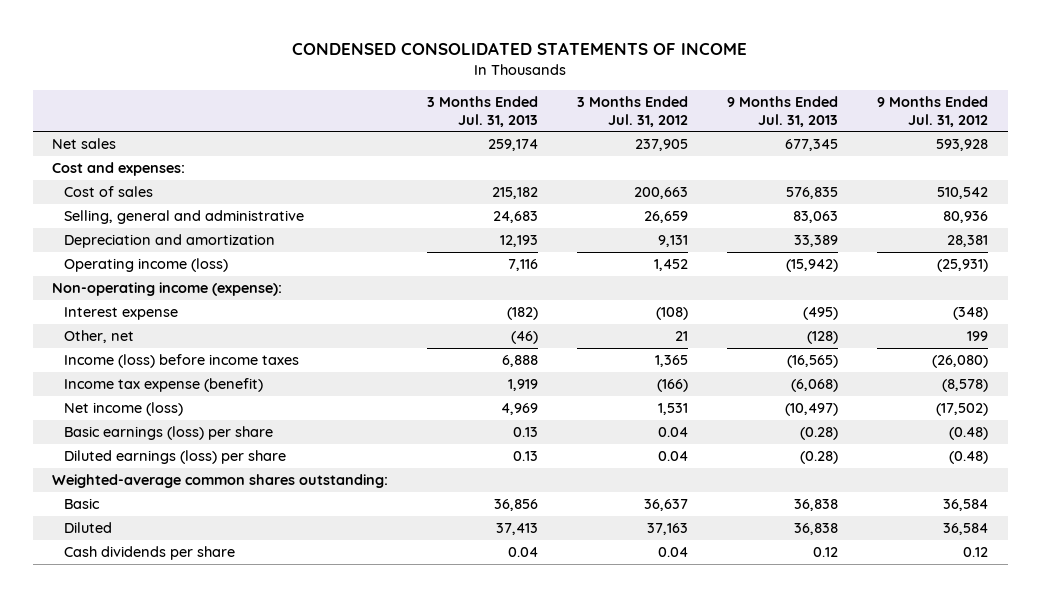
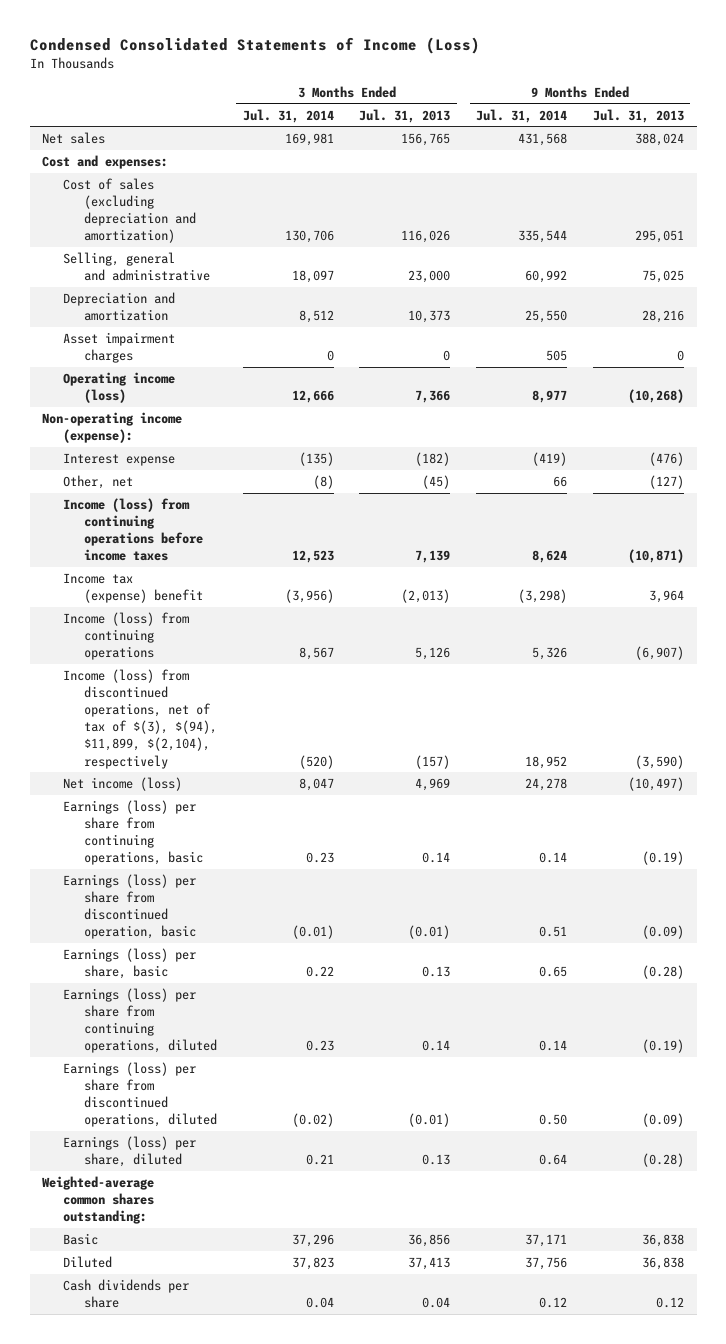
[292,42,748,56] CONDENSED CONSOLIDATED STATEMENTS OF INCOME -> [29,37,480,55] Condensed Consolidated Statements of Income (Loss)
[577,95,689,127] 3 Months Ended Jul. 31, 2012 -> none
[877,95,989,127] 9 Months Ended Jul. 31, 2012 -> none
none -> [242,108,334,123] Jul. 31, 2014
none -> [476,108,568,123] Jul. 31, 2014
[488,139,539,152] 259,174 -> [401,132,451,146] 156,765
[785,139,839,152] 677,345 -> [634,132,684,146] 388,024
[63,186,153,198] Cost of sales -> [63,177,197,244] Cost of sales (excluding depreciation and amortization)
[492,187,539,200] 215,182 -> [401,230,451,244] 116,026
[786,187,839,200] 576,835 -> [634,230,684,244] 295,051
[493,211,539,224] 24,683 -> [408,270,451,284] 23,000
[793,211,839,224] 83,063 -> [641,270,684,284] 75,025
[500,235,539,248] 12,193 -> [408,310,451,324] 10,373
[794,235,839,248] 33,389 -> [641,310,684,324] 28,216
none -> [63,331,176,364] Asset impairment charges
[508,259,539,272] 7,116 -> [415,390,451,404] 7,366
[786,259,839,273] (15,942) -> [627,389,684,404] (10,268)
[803,307,839,321] (495) -> [648,451,684,466] (476)
[511,331,539,345] (46) -> [422,474,451,489] (45)
[807,331,839,345] (128) -> [648,474,684,489] (127)
[63,354,299,369] Income (loss) before income taxes -> [63,497,204,562] Income (loss) from continuing operations before income taxes
[502,355,539,368] 6,888 -> [415,550,451,564] 7,139
[787,355,839,369] (16,565) -> [627,549,684,564] (10,871)
[63,378,263,393] Income tax expense (benefit) -> [63,572,204,604] Income tax (expense) benefit
[508,379,539,392] 1,919 -> [401,589,451,604] (2,013)
[791,379,839,393] (6,068) -> [648,590,684,604] 3,964
none -> [63,611,190,661] Income (loss) from continuing operations
none -> [63,668,218,769] Income (loss) from discontinued operations, net of tax of $(3), $(94), $11,899, $(2,104), respectively
none -> [63,799,204,866] Earnings (loss) per share from continuing operations, basic
none -> [63,873,197,940] Earnings (loss) per share from discontinued operation, basic
[63,426,273,441] Basic earnings (loss) per share -> [63,947,197,980] Earnings (loss) per share, basic
none -> [63,987,218,1054] Earnings (loss) per share from continuing operations, diluted
none -> [63,1061,218,1128] Earnings (loss) per share from discontinued operations, diluted
[63,450,286,465] Diluted earnings (loss) per share -> [63,1135,197,1168] Earnings (loss) per share, diluted

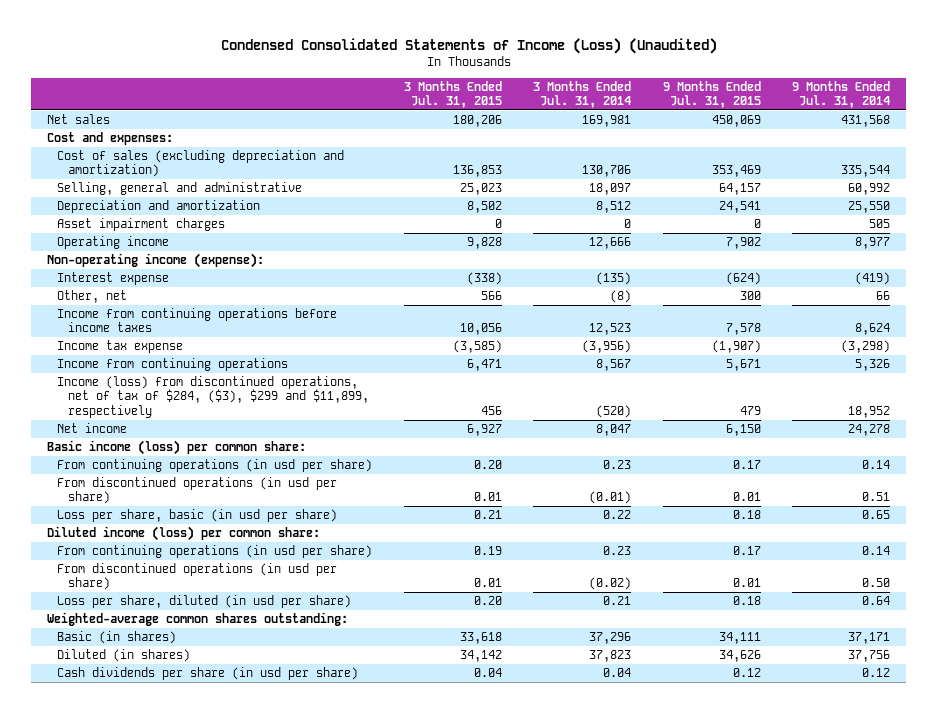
[29,37,480,55] Condensed Consolidated Statements of Income (Loss) -> [220,37,717,54] Condensed Consolidated Statements of Income (Loss) (Unaudited)
[359,108,451,123] Jul. 31, 2013 -> none
[592,108,684,123] Jul. 31, 2013 -> none
none -> [403,80,502,109] 3 Months Ended Jul. 31, 2015
none -> [662,80,761,109] 9 Months Ended Jul. 31, 2015
[63,371,176,404] Operating income (loss) -> [57,235,170,249] Operating income
[63,497,204,562] Income (loss) from continuing operations before income taxes -> [57,307,338,333] Income from continuing operations before income taxes
[63,572,204,604] Income tax (expense) benefit -> [57,339,184,353] Income tax expense
[63,611,190,661] Income (loss) from continuing operations -> [57,357,289,371] Income from continuing operations
[63,668,218,769] Income (loss) from discontinued operations, net of tax of $(3), $(94), $11,899, $(2,104), respectively -> [57,375,369,419] Income (loss) from discontinued operations, net of tax of $284, ($3), $299 and $11,899, respectively
[63,776,183,791] Net income (loss) -> [57,422,128,433] Net income
none -> [46,439,306,455] Basic income (loss) per common share:
[63,799,204,866] Earnings (loss) per share from continuing operations, basic -> [57,458,373,472] From continuing operations (in usd per share)
[63,873,197,940] Earnings (loss) per share from discontinued operation, basic -> [57,476,338,505] From discontinued operations (in usd per share)
[63,947,197,980] Earnings (loss) per share, basic -> [57,508,338,522] Loss per share, basic (in usd per share)
none -> [46,525,320,541] Diluted income (loss) per common share:
[63,987,218,1054] Earnings (loss) per share from continuing operations, diluted -> [57,544,373,558] From continuing operations (in usd per share)
[63,1061,218,1128] Earnings (loss) per share from discontinued operations, diluted -> [57,562,338,591] From discontinued operations (in usd per share)
[63,1135,197,1168] Earnings (loss) per share, diluted -> [57,594,352,608] Loss per share, diluted (in usd per share)
[63,1232,99,1245] Basic -> [57,630,177,644] Basic (in shares)
[63,1255,113,1268] Diluted -> [57,648,191,662] Diluted (in shares)
[63,1278,190,1309] Cash dividends per share -> [57,666,359,680] Cash dividends per share (in usd per share)

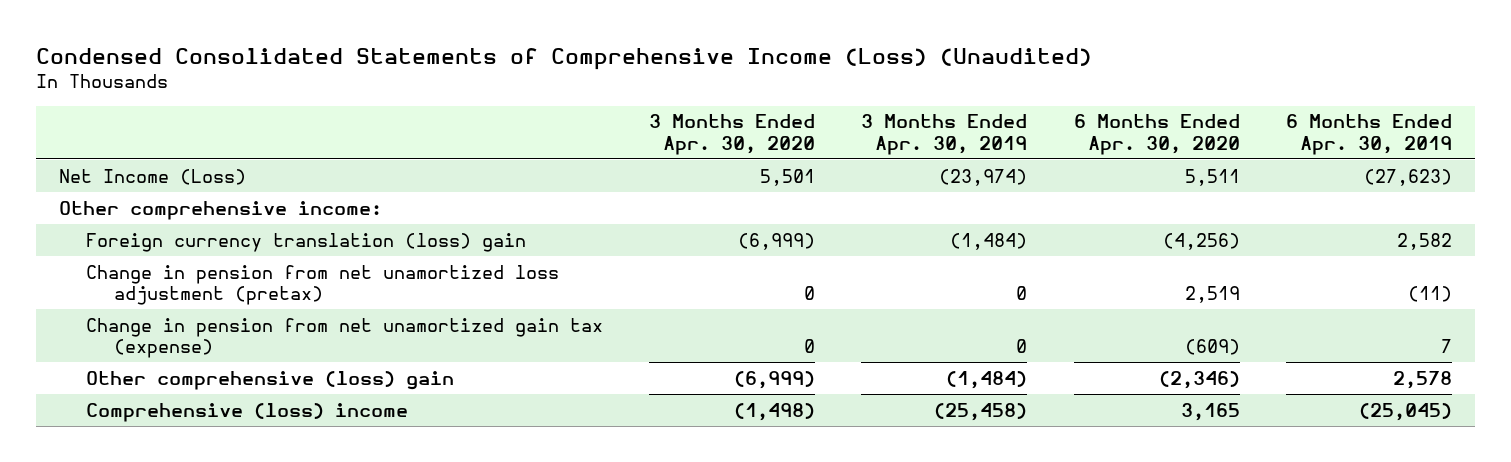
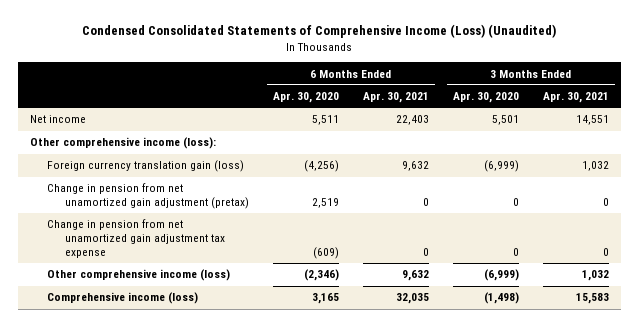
[861,114,1028,155] 3 Months Ended Apr. 30, 2019 -> none
[1285,114,1452,155] 6 Months Ended Apr. 30, 2019 -> none
none -> [362,92,429,104] Apr. 30, 2021
none -> [542,92,609,104] Apr. 30, 2021
[58,168,246,185] Net Income (Loss) -> [29,115,86,124] Net income
[58,200,382,220] Other comprehensive income: -> [29,137,216,150] Other comprehensive income (loss):
[86,232,527,252] Foreign currency translation (loss) gain -> [47,160,245,173] Foreign currency translation gain (loss)
[86,264,560,306] Change in pension from net unamortized loss adjustment (pretax) -> [47,183,249,210] Change in pension from net unamortized gain adjustment (pretax)
[86,317,604,359] Change in pension from net unamortized gain tax (expense) -> [47,219,225,259] Change in pension from net unamortized gain adjustment tax expense
[86,370,455,390] Other comprehensive (loss) gain -> [47,269,231,282] Other comprehensive income (loss)
[86,402,409,422] Comprehensive (loss) income -> [47,292,199,305] Comprehensive income (loss)

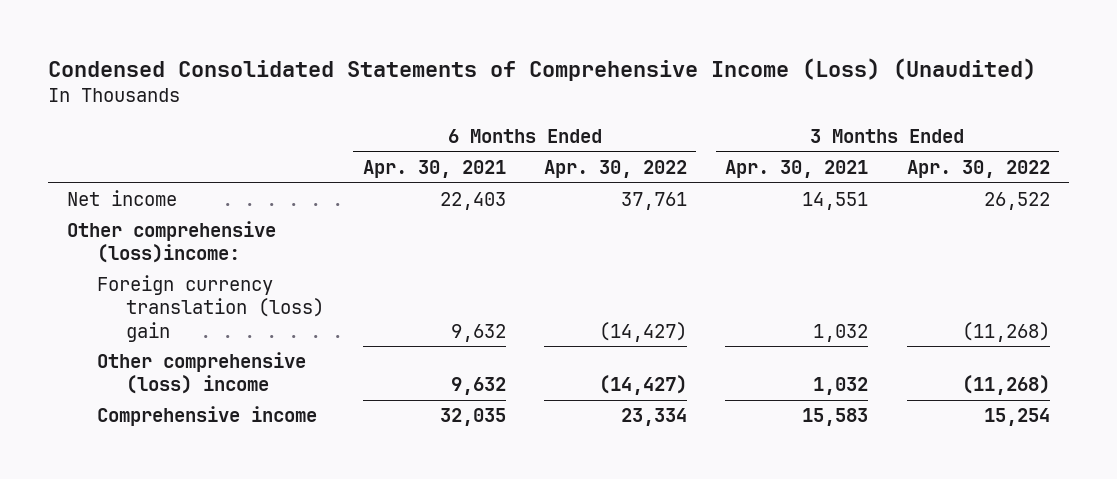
[272,92,339,104] Apr. 30, 2020 -> none
[452,92,519,104] Apr. 30, 2020 -> none
none -> [543,159,687,178] Apr. 30, 2022
none -> [906,159,1050,178] Apr. 30, 2022
[47,183,249,210] Change in pension from net unamortized gain adjustment (pretax) -> none
[47,219,225,259] Change in pension from net unamortized gain adjustment tax expense -> none
[29,137,216,150] Other comprehensive income (loss): -> [67,221,277,264] Other comprehensive (loss)income:
[47,160,245,173] Foreign currency translation gain (loss) -> [96,275,325,342] Foreign currency translation (loss) gain
[47,269,231,282] Other comprehensive income (loss) -> [96,352,306,395] Other comprehensive (loss) income
[47,292,199,305] Comprehensive income (loss) -> [96,406,317,427] Comprehensive income

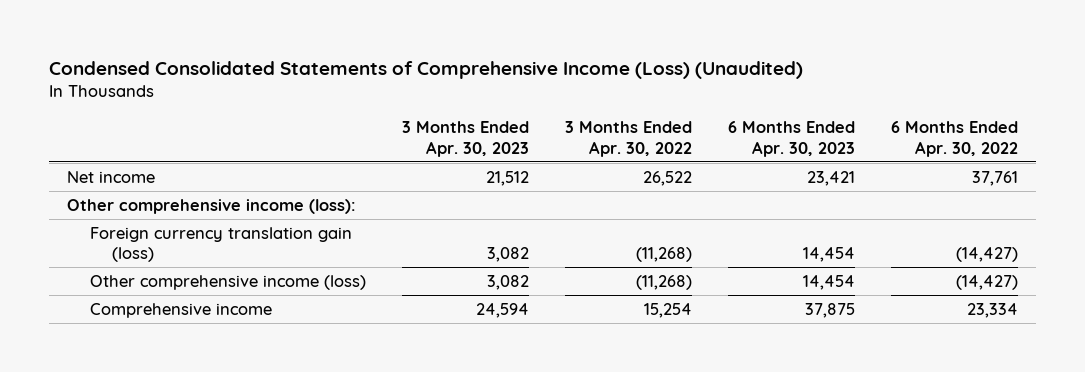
[362,159,506,178] Apr. 30, 2021 -> none
[725,159,869,178] Apr. 30, 2021 -> none
none -> [401,121,529,157] 3 Months Ended Apr. 30, 2023
none -> [727,121,855,157] 6 Months Ended Apr. 30, 2023
[67,221,277,264] Other comprehensive (loss)income: -> [67,198,357,214] Other comprehensive income (loss):
[96,275,325,342] Foreign currency translation (loss) gain -> [89,226,352,263] Foreign currency translation gain (loss)
[96,352,306,395] Other comprehensive (loss) income -> [89,274,366,290] Other comprehensive income (loss)

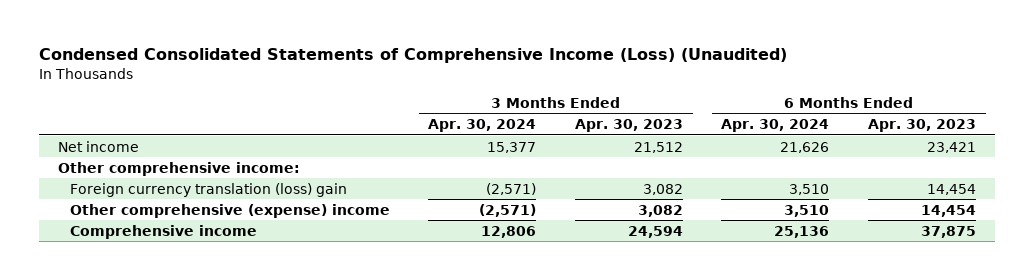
[564,121,692,157] 3 Months Ended Apr. 30, 2022 -> none
[890,121,1018,157] 6 Months Ended Apr. 30, 2022 -> none
none -> [428,119,537,133] Apr. 30, 2024
none -> [721,119,830,133] Apr. 30, 2024
[67,198,357,214] Other comprehensive income (loss): -> [57,161,300,176] Other comprehensive income:
[89,226,352,263] Foreign currency translation gain (loss) -> [69,182,347,197] Foreign currency translation (loss) gain
[89,274,366,290] Other comprehensive income (loss) -> [69,203,390,218] Other comprehensive (expense) income

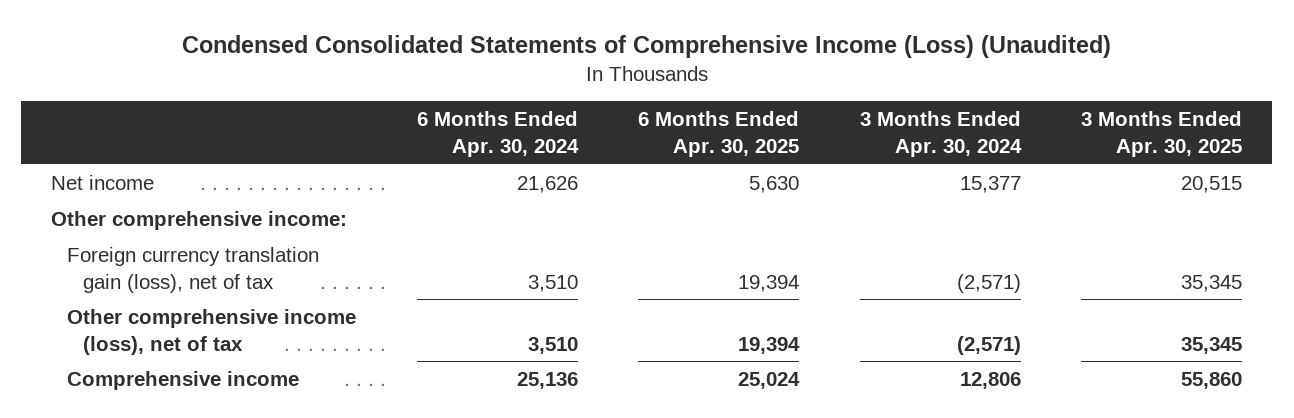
[574,119,683,133] Apr. 30, 2023 -> none
[867,119,976,133] Apr. 30, 2023 -> none
none -> [638,111,800,157] 6 Months Ended Apr. 30, 2025
none -> [1081,111,1243,157] 3 Months Ended Apr. 30, 2025
[69,182,347,197] Foreign currency translation (loss) gain -> [67,246,320,293] Foreign currency translation gain (loss), net of tax
[69,203,390,218] Other comprehensive (expense) income -> [67,308,357,355] Other comprehensive income (loss), net of tax

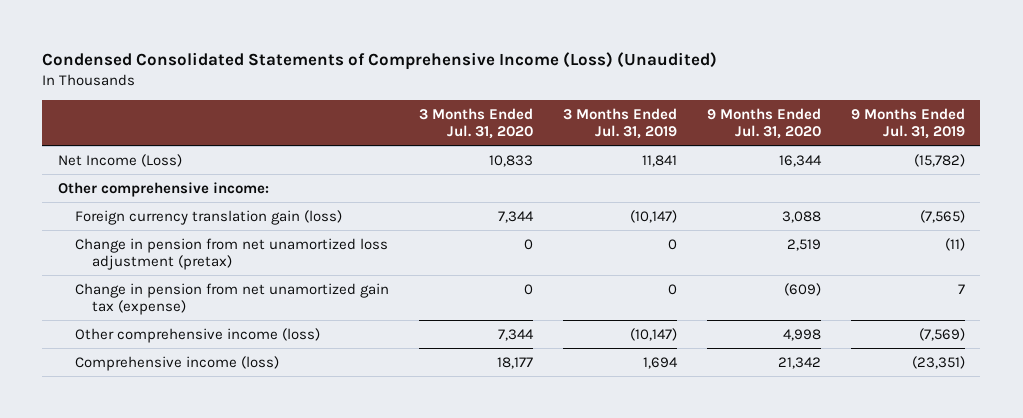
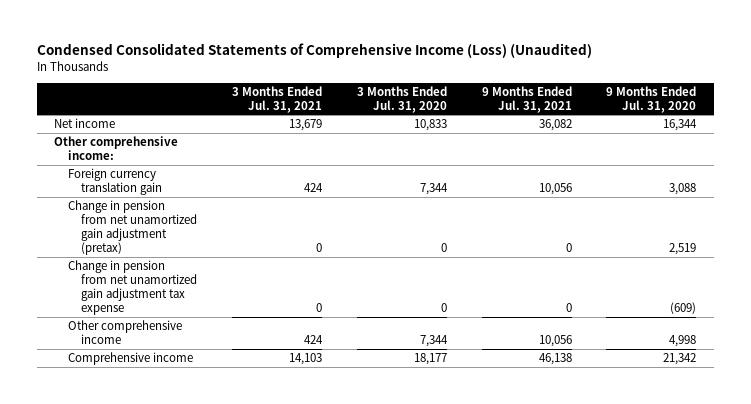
[562,107,677,139] 3 Months Ended Jul. 31, 2019 -> none
[851,107,966,139] 9 Months Ended Jul. 31, 2019 -> none
none -> [232,85,323,113] 3 Months Ended Jul. 31, 2021
none -> [481,85,572,113] 9 Months Ended Jul. 31, 2021
[57,153,182,167] Net Income (Loss) -> [54,118,116,129] Net income
[74,209,342,225] Foreign currency translation gain (loss) -> [67,168,163,196] Foreign currency translation gain
[74,237,388,270] Change in pension from net unamortized loss adjustment (pretax) -> [67,200,198,256] Change in pension from net unamortized gain adjustment (pretax)
[74,282,389,315] Change in pension from net unamortized gain tax (expense) -> [67,260,198,316] Change in pension from net unamortized gain adjustment tax expense
[74,327,320,343] Other comprehensive income (loss) -> [67,320,182,345] Other comprehensive income
[74,355,279,371] Comprehensive income (loss) -> [67,352,193,366] Comprehensive income

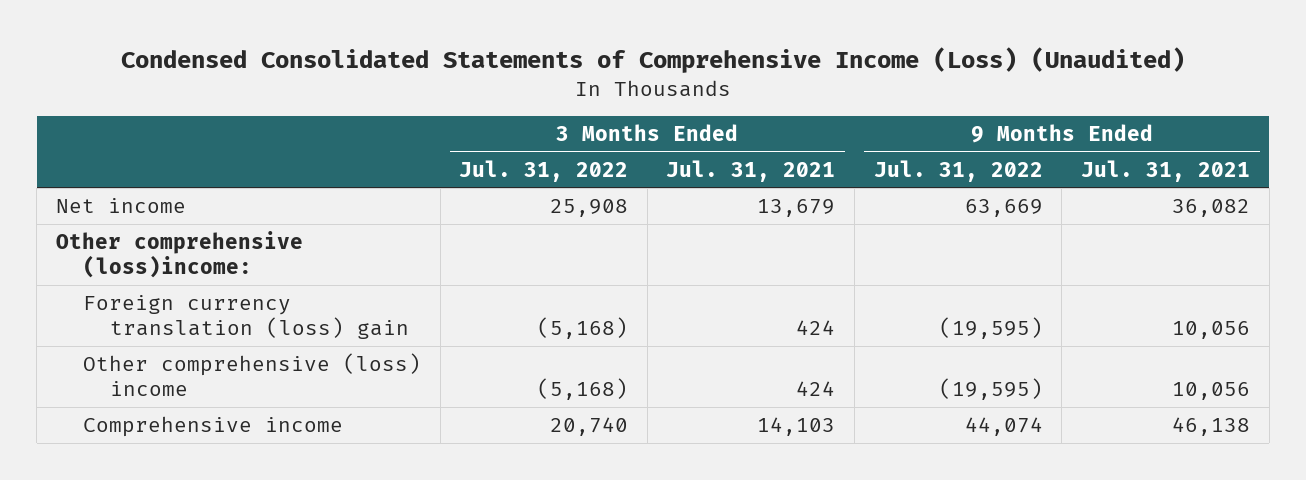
[356,85,447,113] 3 Months Ended Jul. 31, 2020 -> none
[606,85,697,113] 9 Months Ended Jul. 31, 2020 -> none
none -> [459,159,629,182] Jul. 31, 2022
none -> [873,159,1043,182] Jul. 31, 2022
[67,200,198,256] Change in pension from net unamortized gain adjustment (pretax) -> none
[67,260,198,316] Change in pension from net unamortized gain adjustment tax expense -> none
[54,136,179,161] Other comprehensive income: -> [55,230,303,279] Other comprehensive (loss)income:
[67,168,163,196] Foreign currency translation gain -> [83,294,410,340] Foreign currency translation (loss) gain
[67,320,182,345] Other comprehensive income -> [83,352,422,397] Other comprehensive (loss) income

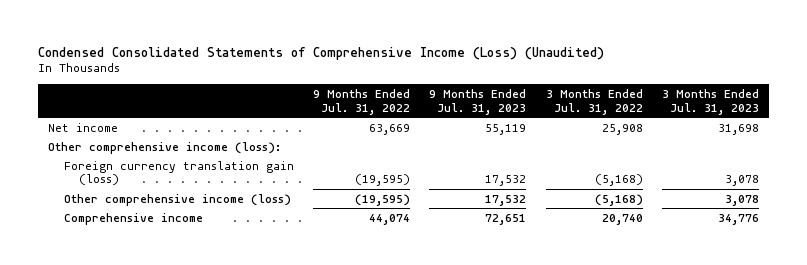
[666,159,836,182] Jul. 31, 2021 -> none
[1080,159,1250,182] Jul. 31, 2021 -> none
none -> [429,88,527,115] 9 Months Ended Jul. 31, 2023
none -> [662,88,760,115] 3 Months Ended Jul. 31, 2023
[55,230,303,279] Other comprehensive (loss)income: -> [47,141,281,154] Other comprehensive income (loss):
[83,294,410,340] Foreign currency translation (loss) gain -> [63,160,294,186] Foreign currency translation gain (loss)
[83,352,422,397] Other comprehensive (loss) income -> [63,193,291,206] Other comprehensive income (loss)

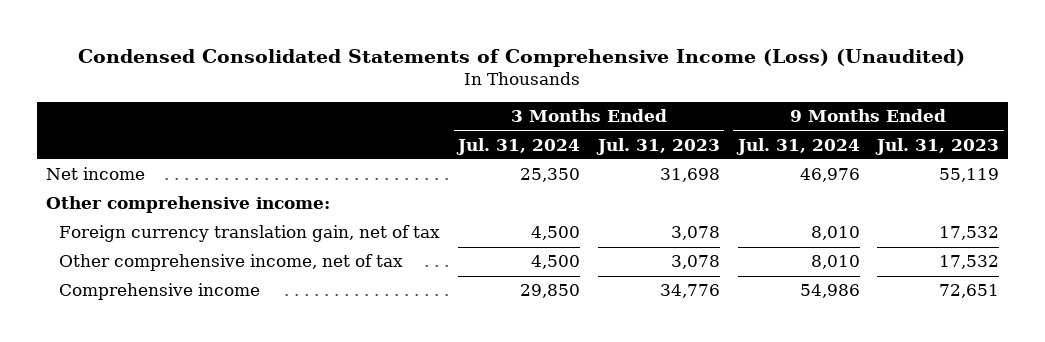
[312,88,410,115] 9 Months Ended Jul. 31, 2022 -> none
[545,88,643,115] 3 Months Ended Jul. 31, 2022 -> none
none -> [456,137,581,155] Jul. 31, 2024
none -> [735,137,860,155] Jul. 31, 2024
[47,141,281,154] Other comprehensive income (loss): -> [45,196,330,214] Other comprehensive income:
[63,160,294,186] Foreign currency translation gain (loss) -> [59,225,441,243] Foreign currency translation gain, net of tax
[63,193,291,206] Other comprehensive income (loss) -> [59,254,404,272] Other comprehensive income, net of tax

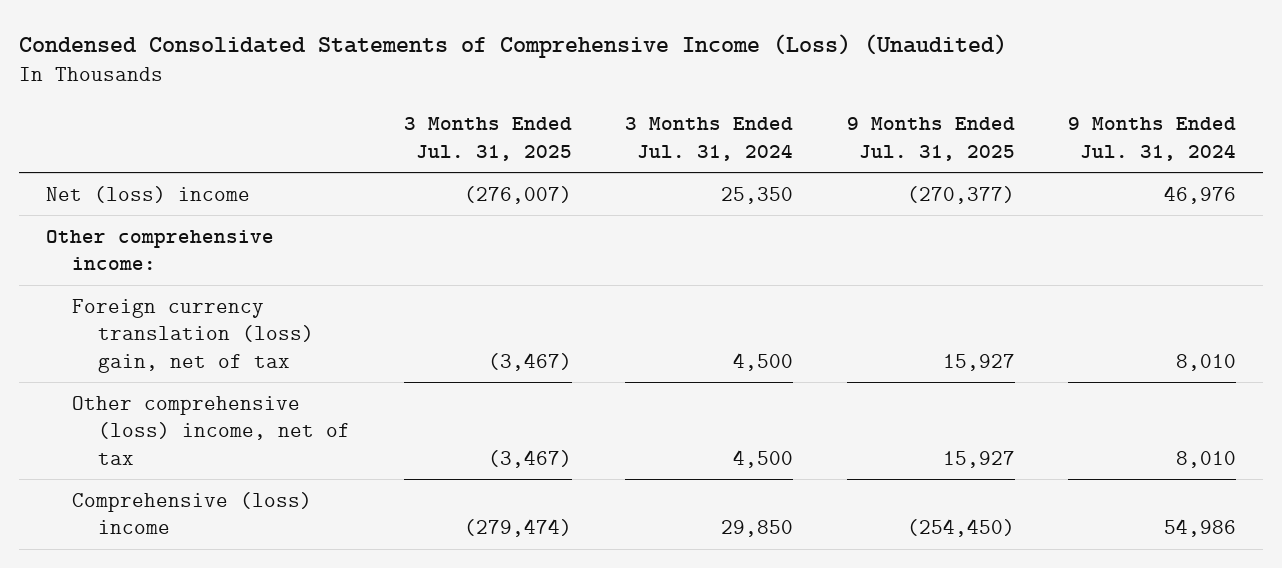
[595,137,720,155] Jul. 31, 2023 -> none
[875,137,1000,155] Jul. 31, 2023 -> none
none -> [403,117,572,161] 3 Months Ended Jul. 31, 2025
none -> [846,117,1015,161] 9 Months Ended Jul. 31, 2025
[45,167,145,181] Net income -> [45,185,250,203] Net (loss) income
[59,225,441,243] Foreign currency translation gain, net of tax -> [72,298,315,373] Foreign currency translation (loss) gain, net of tax
[59,254,404,272] Other comprehensive income, net of tax -> [72,395,351,465] Other comprehensive (loss) income, net of tax
[59,283,261,301] Comprehensive income -> [72,491,313,535] Comprehensive (loss) income

